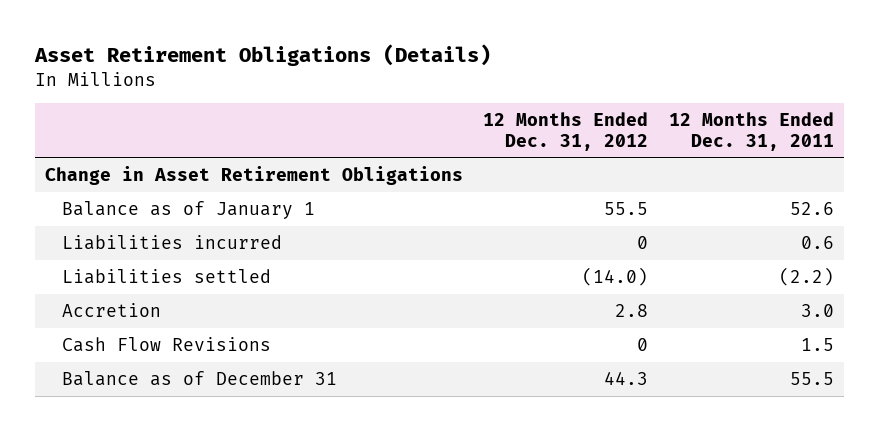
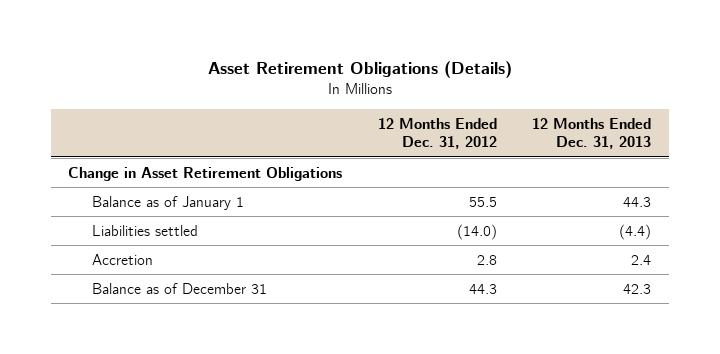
[668,112,834,151] 12 Months Ended Dec. 31, 2011 -> none
none -> [532,117,652,150] 12 Months Ended Dec. 31, 2013
[62,234,283,250] Liabilities incurred -> none
[62,336,272,352] Cash Flow Revisions -> none

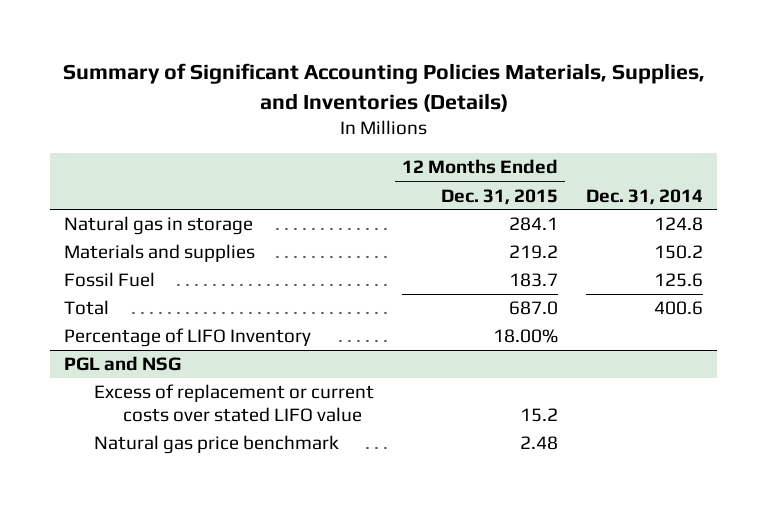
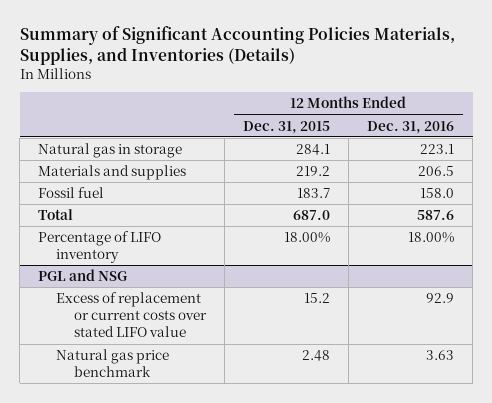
[586,188,704,205] Dec. 31, 2014 -> none
none -> [367,120,455,134] Dec. 31, 2016
[64,272,156,288] Fossil Fuel -> [38,187,105,199] Fossil fuel
[64,328,312,348] Percentage of LIFO Inventory -> [38,231,162,264] Percentage of LIFO inventory

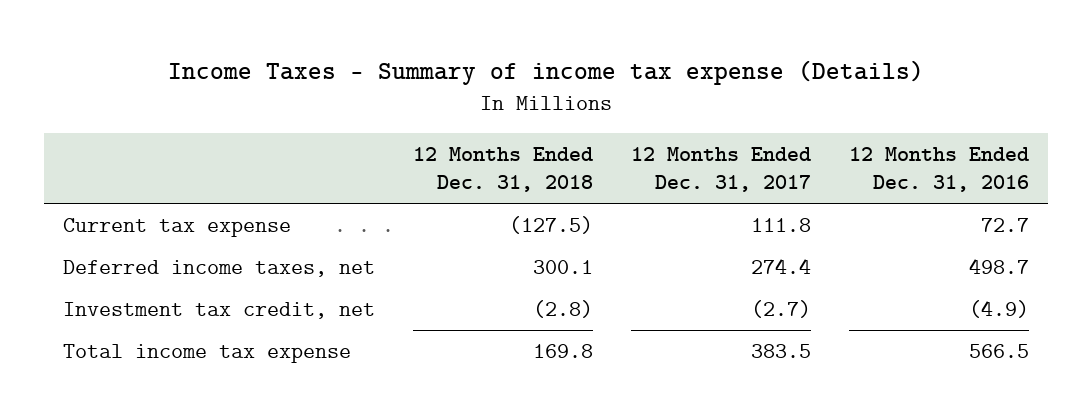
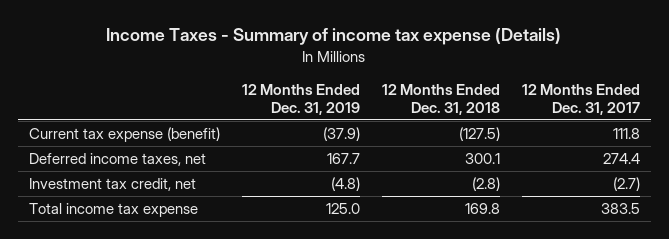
[849,147,1030,193] 12 Months Ended Dec. 31, 2016 -> none
none -> [241,83,360,116] 12 Months Ended Dec. 31, 2019
[62,218,291,238] Current tax expense -> [28,126,220,142] Current tax expense (benefit)

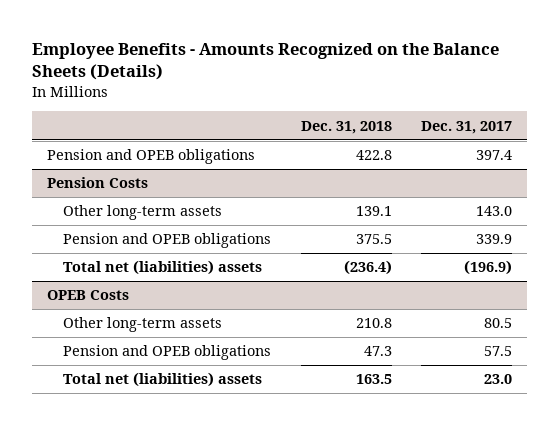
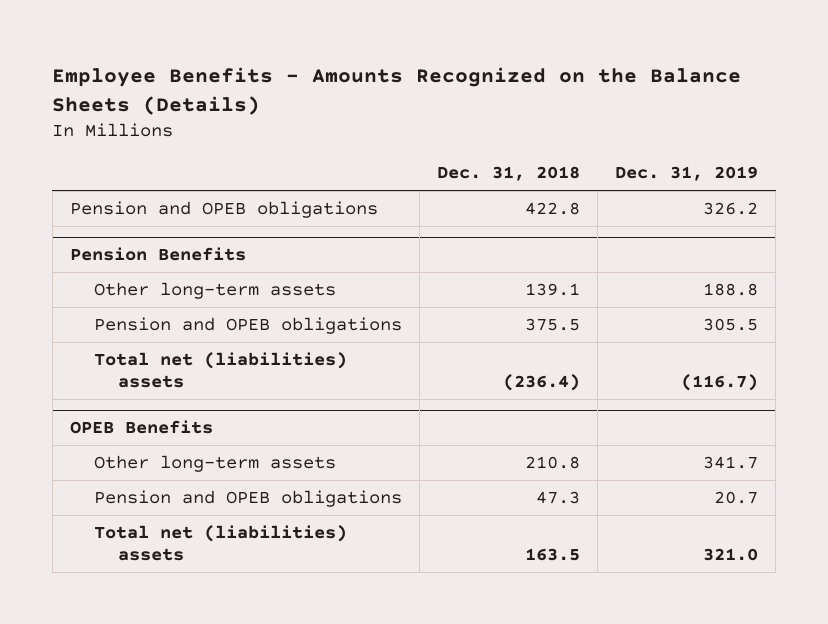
[421,120,513,134] Dec. 31, 2017 -> none
none -> [615,166,759,182] Dec. 31, 2019
[47,177,149,189] Pension Costs -> [69,247,246,262] Pension Benefits
[47,290,130,301] OPEB Costs -> [69,420,213,435] OPEB Benefits

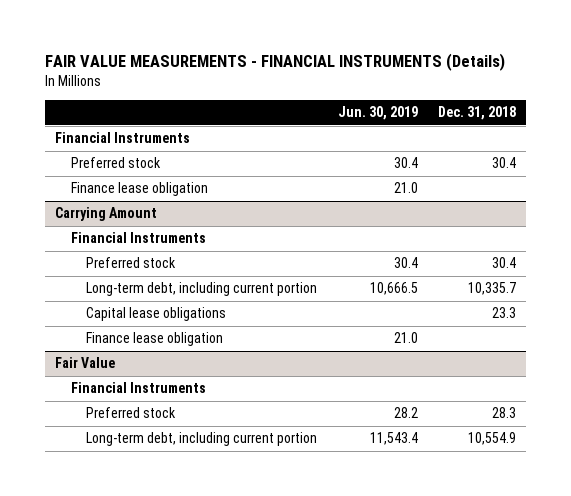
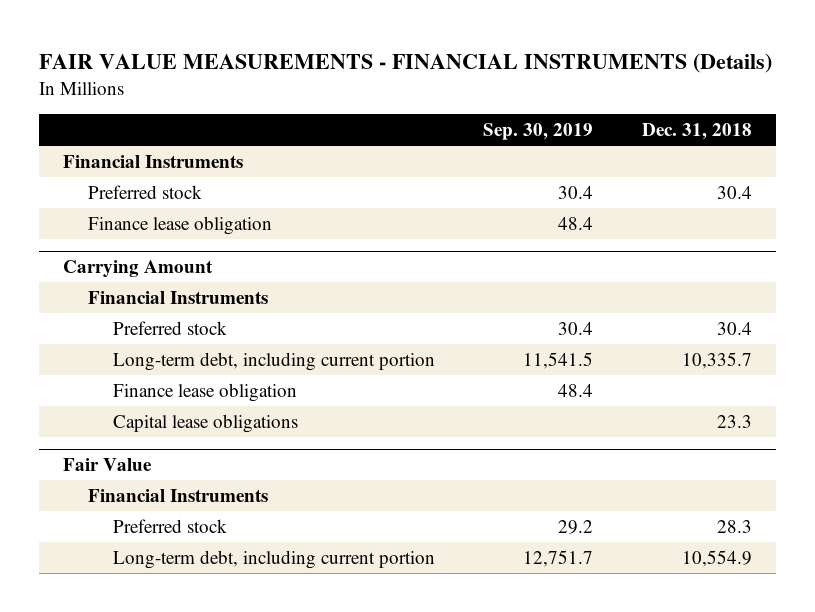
[337,106,418,121] Jun. 30, 2019 -> none
none -> [483,122,594,140] Sep. 30, 2019
[86,307,227,322] Capital lease obligations -> [113,413,299,433] Capital lease obligations

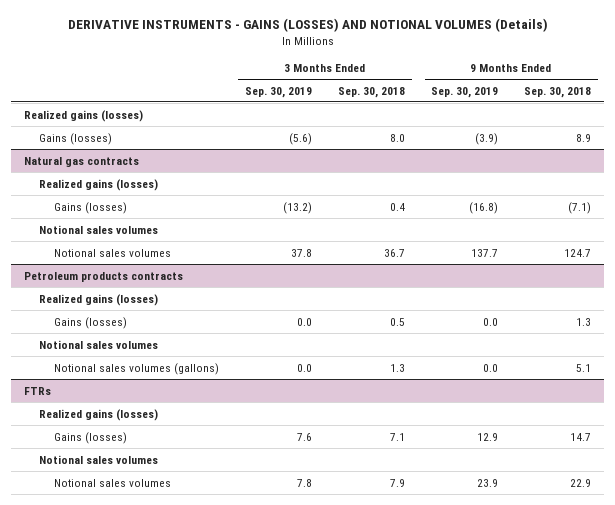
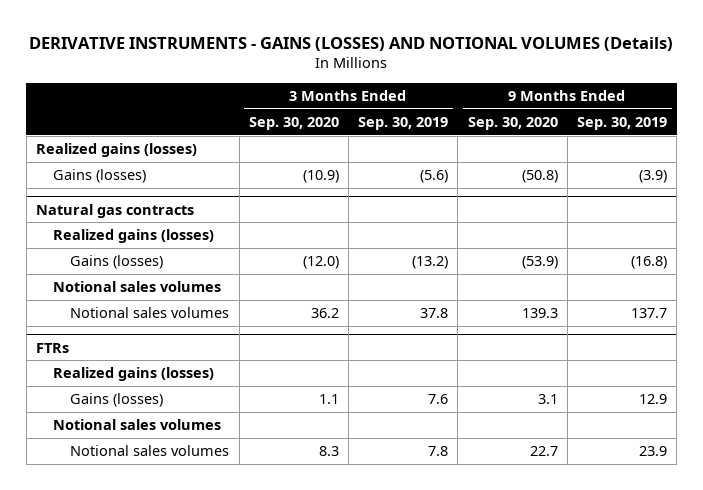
[338,86,406,98] Sep. 30, 2018 -> none
[524,86,592,98] Sep. 30, 2018 -> none
none -> [248,116,339,130] Sep. 30, 2020
none -> [467,116,558,130] Sep. 30, 2020
[24,271,184,282] Petroleum products contracts -> none
[38,293,158,306] Realized gains (losses) -> none
[53,316,127,329] Gains (losses) -> none
[38,339,158,349] Notional sales volumes -> none
[53,362,219,375] Notional sales volumes (gallons) -> none

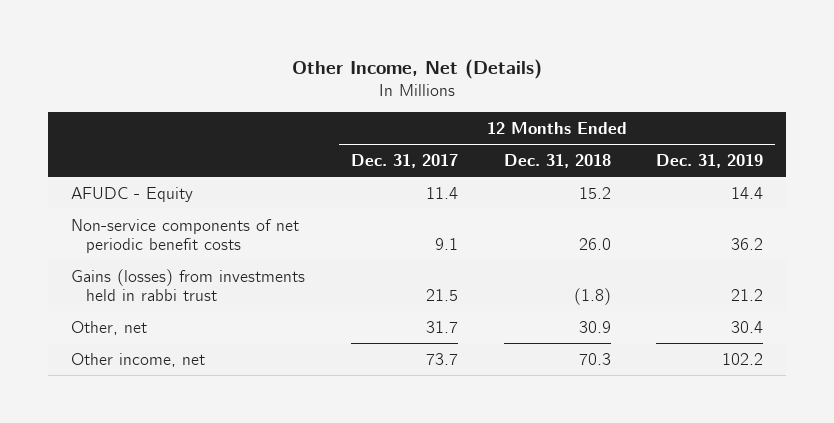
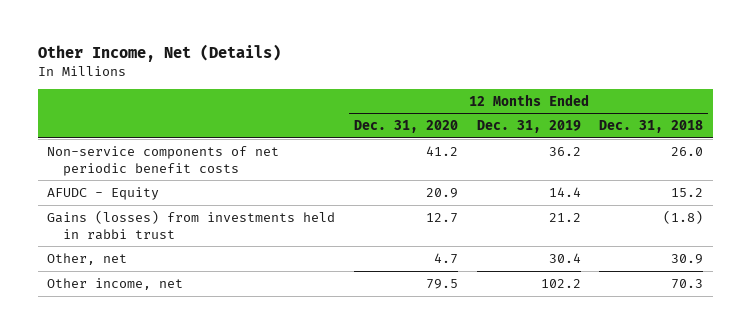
[350,153,458,168] Dec. 31, 2017 -> none
none -> [353,120,458,134] Dec. 31, 2020
[70,186,193,202] AFUDC - Equity -> [47,186,160,200] AFUDC - Equity

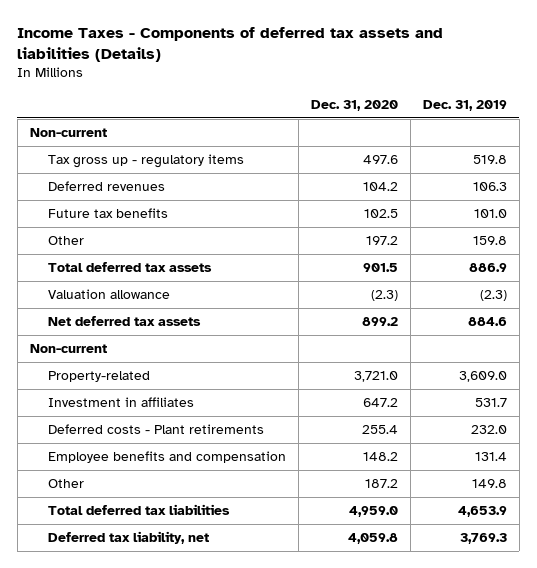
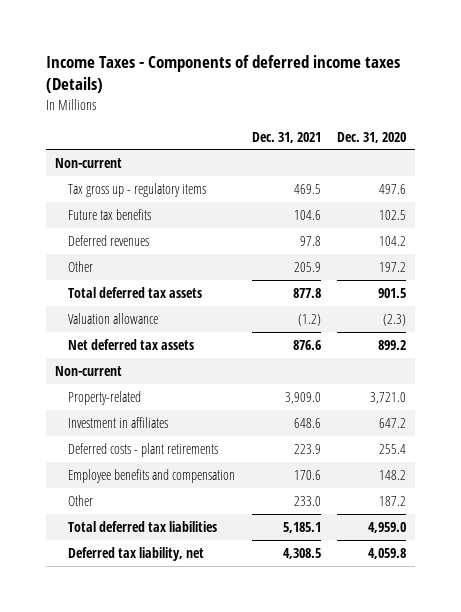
[17,27,444,63] Income Taxes - Components of deferred tax assets and liabilities (Details) -> [46,55,401,94] Income Taxes - Components of deferred income taxes (Details)
[422,99,507,111] Dec. 31, 2019 -> none
none -> [251,131,321,143] Dec. 31, 2021
[47,181,165,192] Deferred revenues -> [67,234,149,246] Deferred revenues
[47,424,264,435] Deferred costs - Plant retirements -> [67,442,218,457] Deferred costs - plant retirements

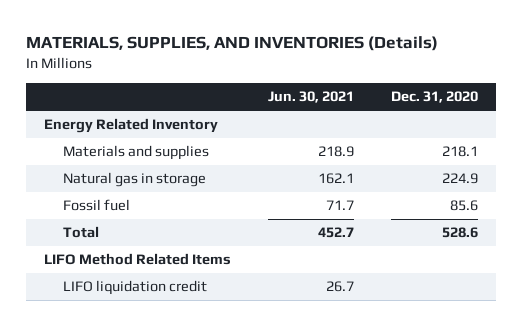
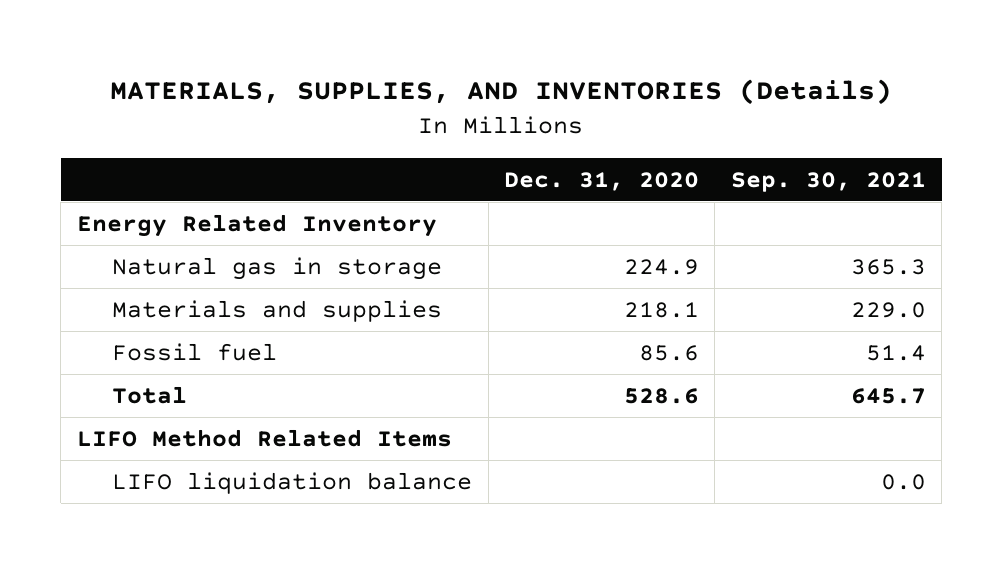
[267,91,354,104] Jun. 30, 2021 -> none
none -> [730,171,926,192] Sep. 30, 2021
[63,145,210,161] Materials and supplies -> [112,299,443,322] Materials and supplies
[63,280,208,296] LIFO liquidation credit -> [112,471,473,494] LIFO liquidation balance

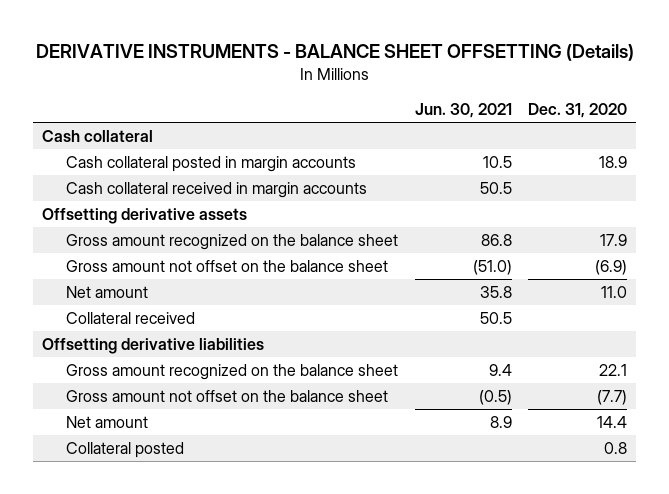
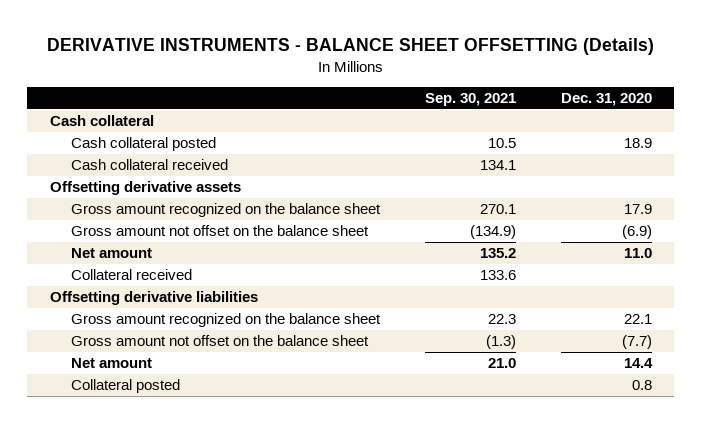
[414,103,512,119] Jun. 30, 2021 -> none
none -> [424,93,516,107] Sep. 30, 2021
[65,155,356,172] Cash collateral posted in margin accounts -> [70,137,216,152] Cash collateral posted
[65,181,367,198] Cash collateral received in margin accounts -> [70,159,228,171] Cash collateral received

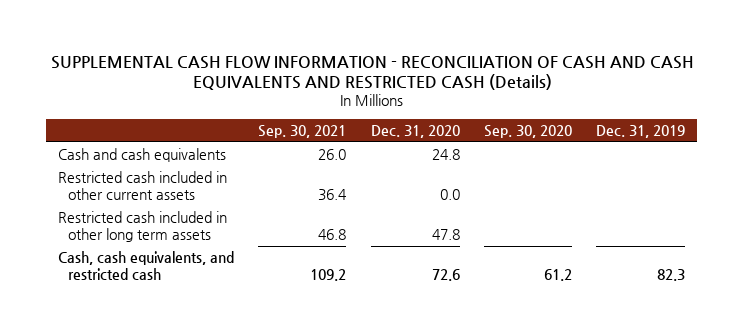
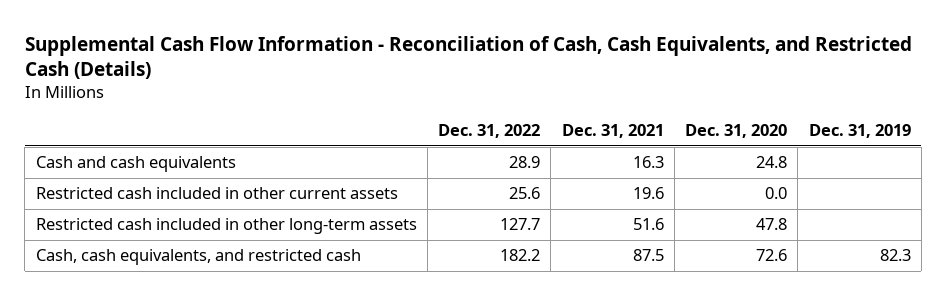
[50,55,694,91] SUPPLEMENTAL CASH FLOW INFORMATION - RECONCILIATION OF CASH AND CASH EQUIVALENTS AND RESTRICTED CASH (Details) -> [24,35,912,80] Supplemental Cash Flow Information - Reconciliation of Cash, Cash Equivalents, and Restricted Cash (Details)
[258,124,347,138] Sep. 30, 2021 -> none
[483,124,572,138] Sep. 30, 2020 -> none
none -> [438,124,541,139] Dec. 31, 2022
none -> [561,124,664,139] Dec. 31, 2021
[57,211,227,242] Restricted cash included in other long term assets -> [35,218,417,235] Restricted cash included in other long-term assets

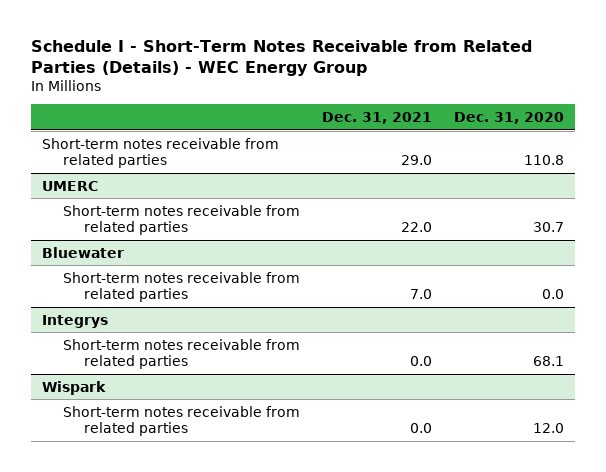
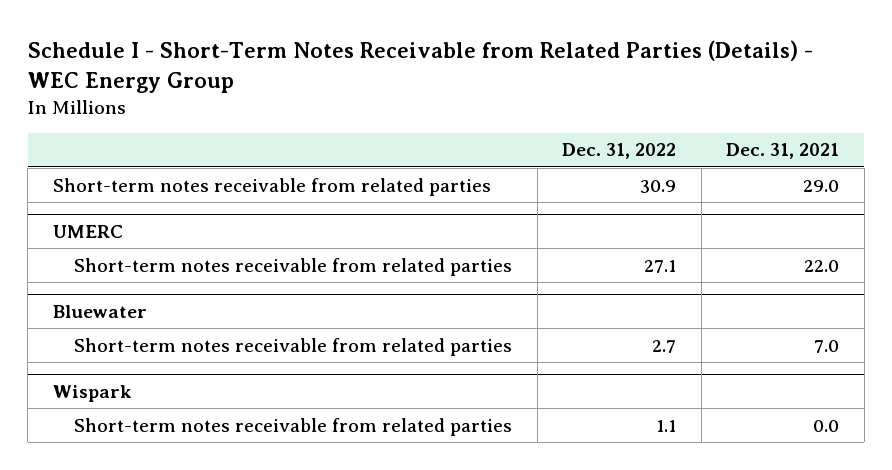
[454,111,565,124] Dec. 31, 2020 -> none
none -> [562,143,677,160] Dec. 31, 2022
[41,314,108,328] Integrys -> none
[62,338,300,369] Short-term notes receivable from related parties -> none

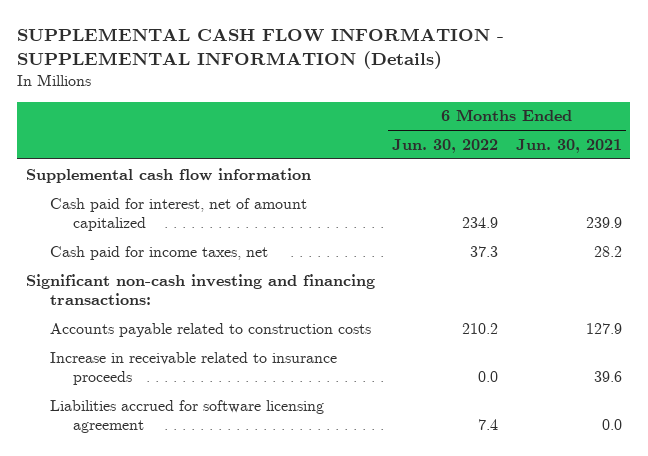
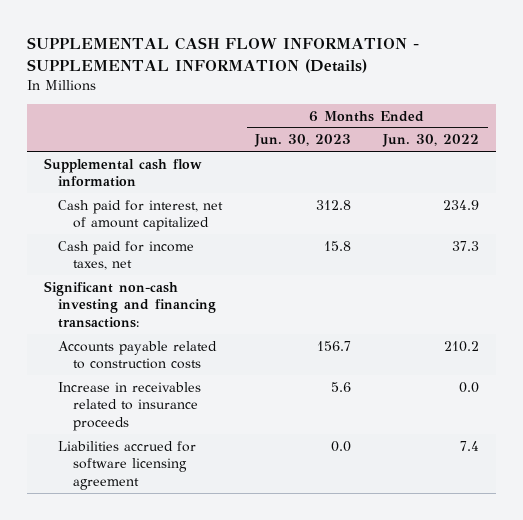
[515,138,622,153] Jun. 30, 2021 -> none
none -> [253,134,351,148] Jun. 30, 2023
[49,351,337,386] Increase in receivable related to insurance proceeds -> [58,381,202,432] Increase in receivables related to insurance proceeds

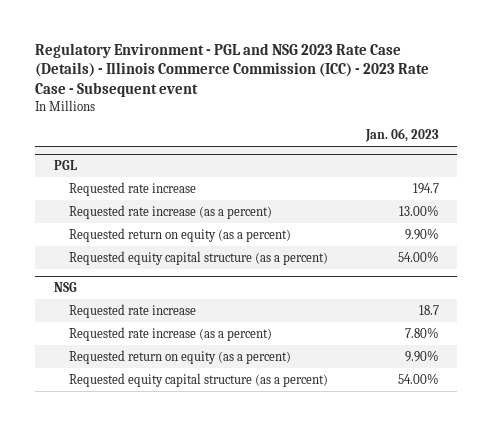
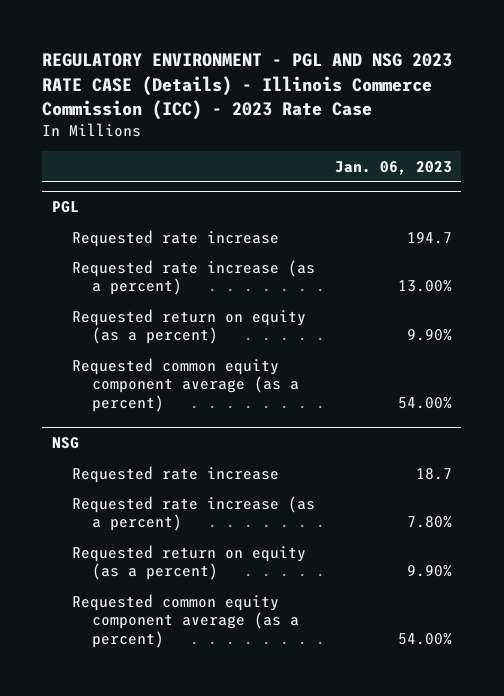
[34,42,429,98] Regulatory Environment - PGL and NSG 2023 Rate Case (Details) - Illinois Commerce Commission (ICC) - 2023 Rate Case - Subsequent event -> [42,53,453,120] REGULATORY ENVIRONMENT - PGL AND NSG 2023 RATE CASE (Details) - Illinois Commerce Commission (ICC) - 2023 Rate Case
[69,250,329,265] Requested equity capital structure (as a percent) -> [72,357,300,413] Requested common equity component average (as a percent)
[69,372,329,387] Requested equity capital structure (as a percent) -> [72,593,300,649] Requested common equity component average (as a percent)

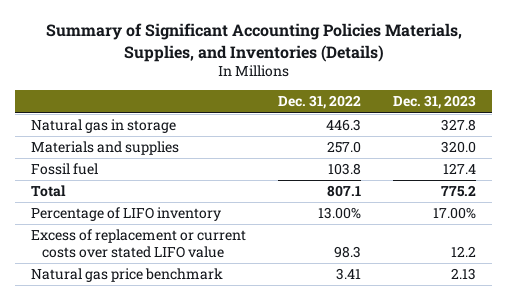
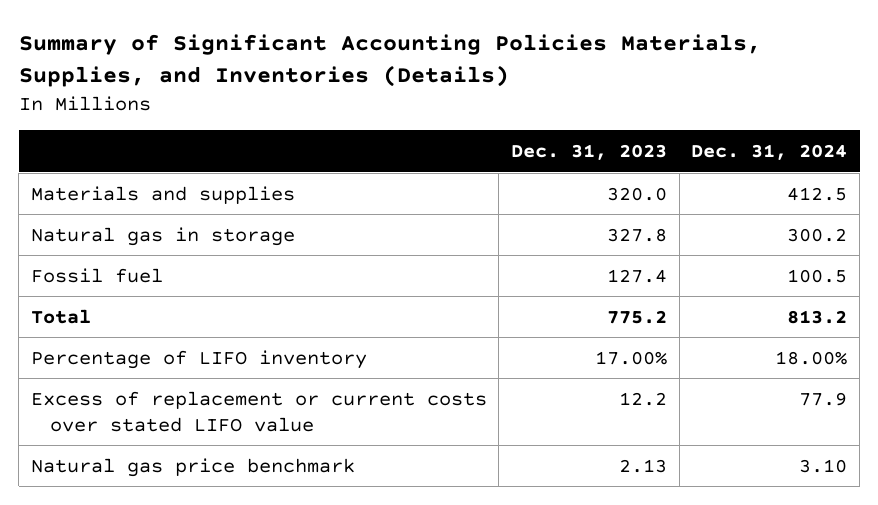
[278,95,362,110] Dec. 31, 2022 -> none
none -> [691,143,848,160] Dec. 31, 2024
[31,119,177,134] Natural gas in storage -> [30,226,295,246] Natural gas in storage

